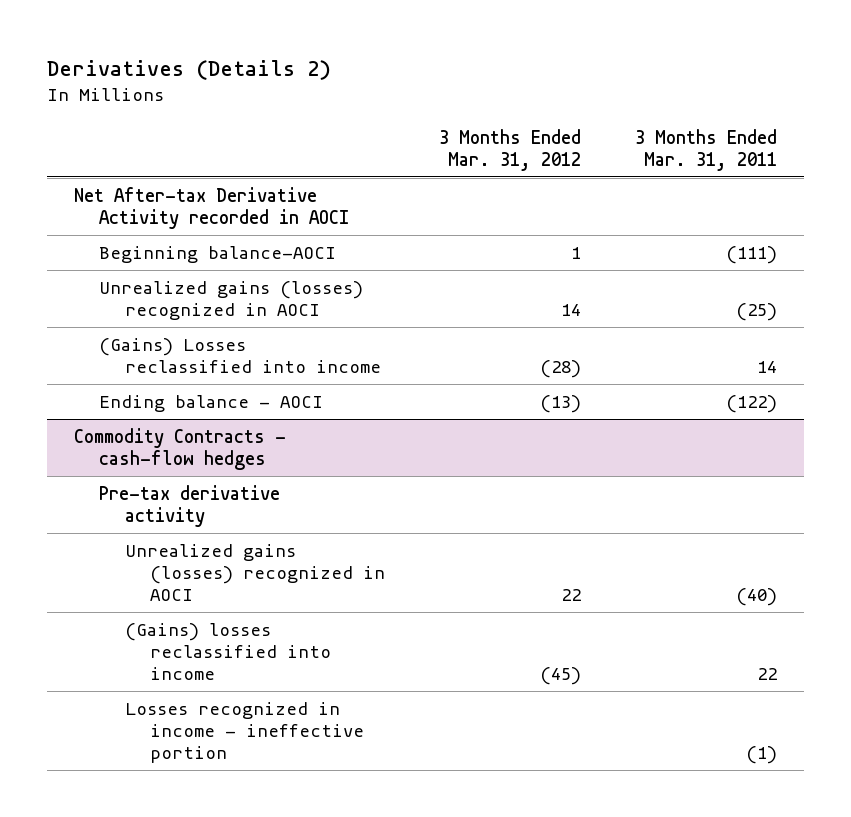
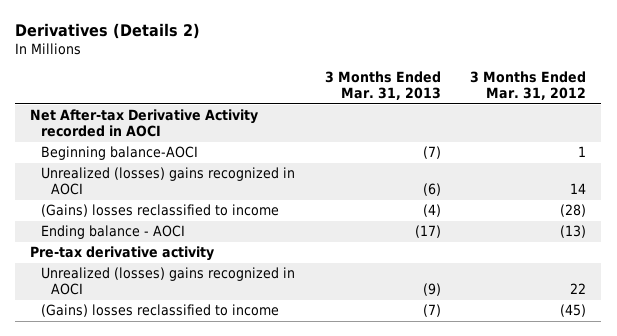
[634,128,777,171] 3 Months Ended Mar. 31, 2011 -> none
none -> [324,71,441,101] 3 Months Ended Mar. 31, 2013
[99,280,364,320] Unrealized gains (losses) recognized in AOCI -> [40,167,295,196] Unrealized (losses) gains recognized in AOCI
[99,337,381,373] (Gains) Losses reclassified into income -> [40,204,279,218] (Gains) losses reclassified to income
[74,427,287,470] Commodity Contracts - cash-flow hedges -> none
[124,701,364,763] Losses recognized in income - ineffective portion -> none
[124,543,385,601] Unrealized gains (losses) recognized in AOCI -> [40,267,295,296] Unrealized (losses) gains recognized in AOCI
[124,622,331,680] (Gains) losses reclassified into income -> [40,304,279,318] (Gains) losses reclassified to income

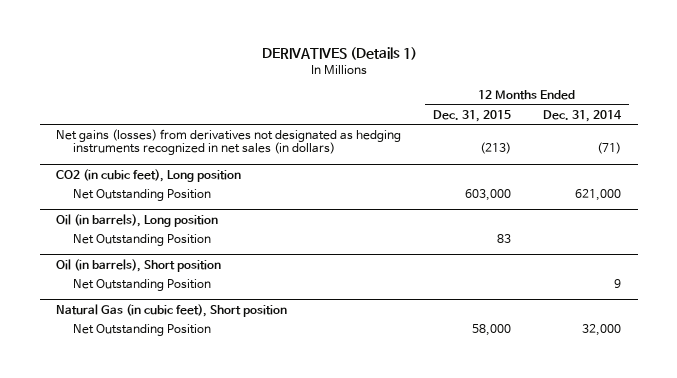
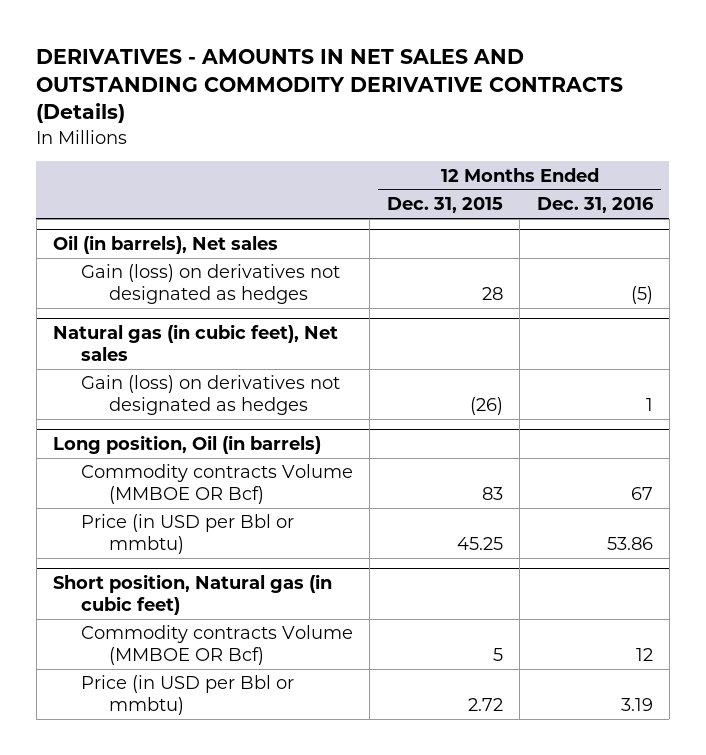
[261,46,417,60] DERIVATIVES (Details 1) -> [36,48,624,124] DERIVATIVES - AMOUNTS IN NET SALES AND OUTSTANDING COMMODITY DERIVATIVE CONTRACTS (Details)
[543,109,623,122] Dec. 31, 2014 -> none
none -> [536,197,654,214] Dec. 31, 2016
[55,168,241,182] CO2 (in cubic feet), Long position -> none
[72,188,211,201] Net Outstanding Position -> none
[72,233,211,246] Net Outstanding Position -> none
[55,258,221,272] Oil (in barrels), Short position -> none
[72,278,211,291] Net Outstanding Position -> none
[72,323,211,336] Net Outstanding Position -> none
none -> [53,235,279,255] Oil (in barrels), Net sales
[55,128,401,156] Net gains (losses) from derivatives not designated as hedging instruments recognized in net sales (in dollars) -> [81,264,341,305] Gain (loss) on derivatives not designated as hedges
[480,142,512,155] (213) -> [481,287,503,301] 28
none -> [53,324,339,362] Natural gas (in cubic feet), Net sales
none -> [81,375,341,416] Gain (loss) on derivatives not designated as hedges
[55,213,218,227] Oil (in barrels), Long position -> [53,435,322,455] Long position, Oil (in barrels)
none -> [81,464,354,505] Commodity contracts Volume (MMBOE OR Bcf)
none -> [81,514,295,555] Price (in USD per Bbl or mmbtu)
[55,303,287,317] Natural Gas (in cubic feet), Short position -> [53,574,333,616] Short position, Natural gas (in cubic feet)
none -> [81,625,354,666] Commodity contracts Volume (MMBOE OR Bcf)
none -> [81,675,295,716] Price (in USD per Bbl or mmbtu)

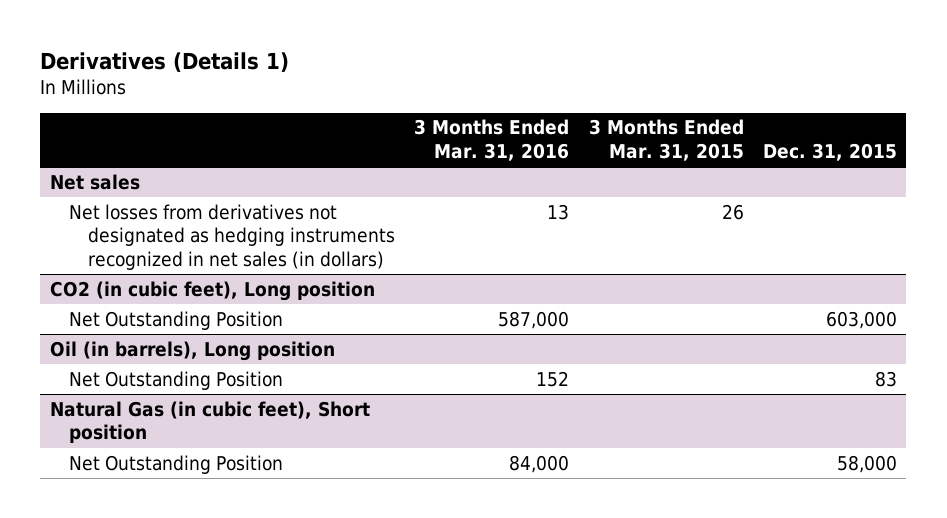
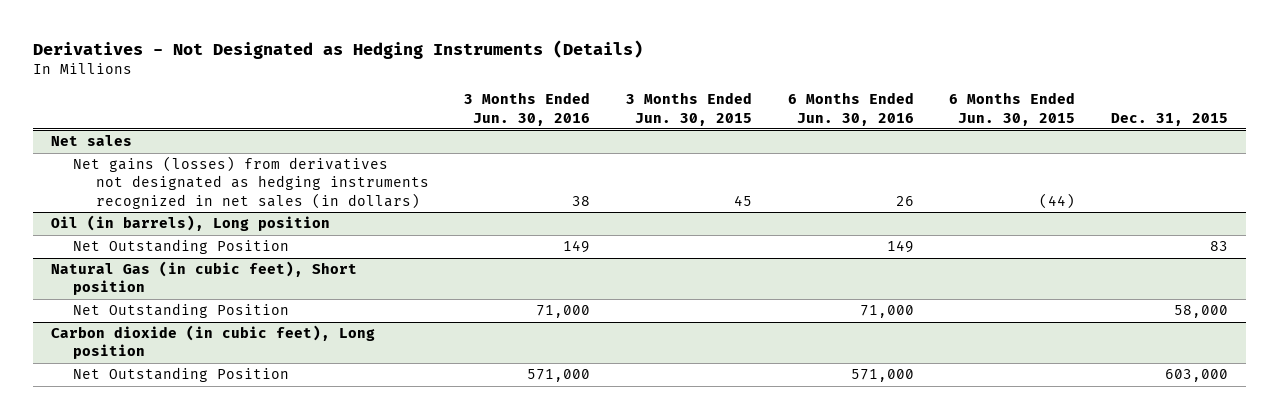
[40,52,290,73] Derivatives (Details 1) -> [32,39,643,59] Derivatives - Not Designated as Hedging Instruments (Details)
[414,119,570,161] 3 Months Ended Mar. 31, 2016 -> none
[588,119,744,161] 3 Months Ended Mar. 31, 2015 -> none
none -> [464,92,591,126] 3 Months Ended Jun. 30, 2016
none -> [626,92,753,126] 3 Months Ended Jun. 30, 2015
none -> [787,92,914,126] 6 Months Ended Jun. 30, 2016
none -> [949,92,1076,126] 6 Months Ended Jun. 30, 2015
[49,280,375,301] CO2 (in cubic feet), Long position -> none
[69,310,284,330] Net Outstanding Position -> none
[69,203,396,270] Net losses from derivatives not designated as hedging instruments recognized in net sales (in dollars) -> [73,156,429,209] Net gains (losses) from derivatives not designated as hedging instruments recognized in net sales (in dollars)
none -> [50,325,375,360] Carbon dioxide (in cubic feet), Long position
none -> [73,367,290,383] Net Outstanding Position

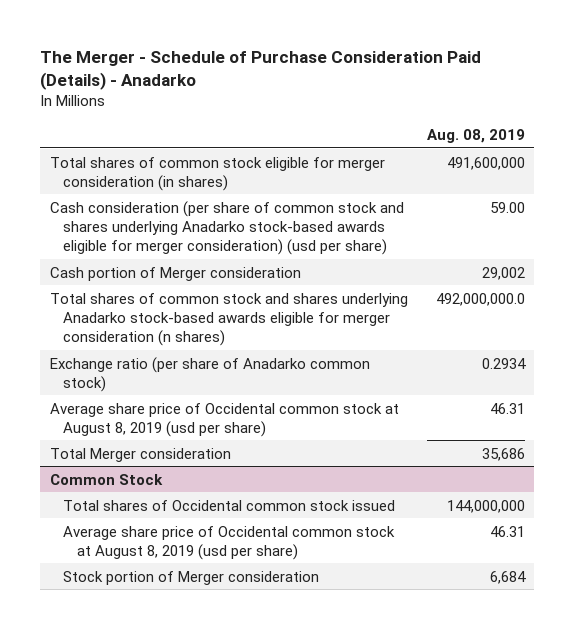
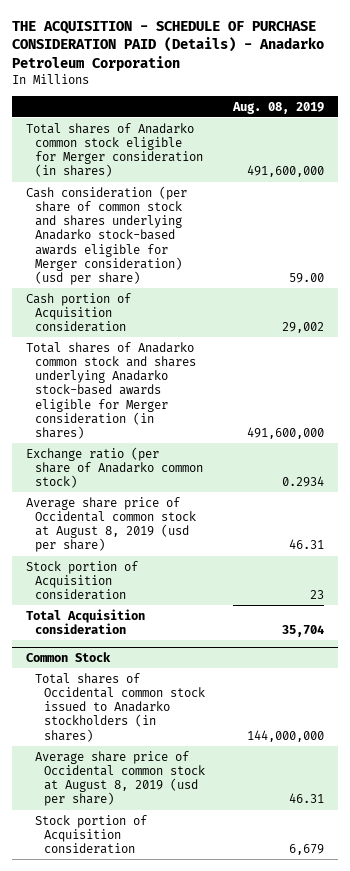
[40,51,482,91] The Merger - Schedule of Purchase Consideration Paid (Details) - Anadarko -> [12,20,325,71] THE ACQUISITION - SCHEDULE OF PURCHASE CONSIDERATION PAID (Details) - Anadarko Petroleum Corporation
[49,156,385,191] Total shares of common stock eligible for merger consideration (in shares) -> [26,122,204,178] Total shares of Anadarko common stock eligible for Merger consideration (in shares)
[49,200,404,255] Cash consideration (per share of common stock and shares underlying Anadarko stock-based awards eligible for merger consideration) (usd per share) -> [26,185,188,285] Cash consideration (per share of common stock and shares underlying Anadarko stock-based awards eligible for Merger consideration) (usd per share)
[49,266,301,281] Cash portion of Merger consideration -> [26,292,132,333] Cash portion of Acquisition consideration
[49,292,408,346] Total shares of common stock and shares underlying Anadarko stock-based awards eligible for merger consideration (n shares) -> [26,341,197,439] Total shares of Anadarko common stock and shares underlying Anadarko stock-based awards eligible for Merger consideration (in shares)
[435,292,525,306] 492,000,000.0 -> [247,426,325,439] 491,600,000
none -> [26,560,139,601] Stock portion of Acquisition consideration
[49,447,231,462] Total Merger consideration -> [26,608,146,634] Total Acquisition consideration
[481,447,525,461] 35,686 -> [282,624,325,637] 35,704
[63,499,396,511] Total shares of Occidental common stock issued -> [35,672,206,742] Total shares of Occidental common stock issued to Anadarko stockholders (in shares)
[63,570,320,585] Stock portion of Merger consideration -> [35,814,148,855] Stock portion of Acquisition consideration
[489,570,526,584] 6,684 -> [289,844,325,856] 6,679

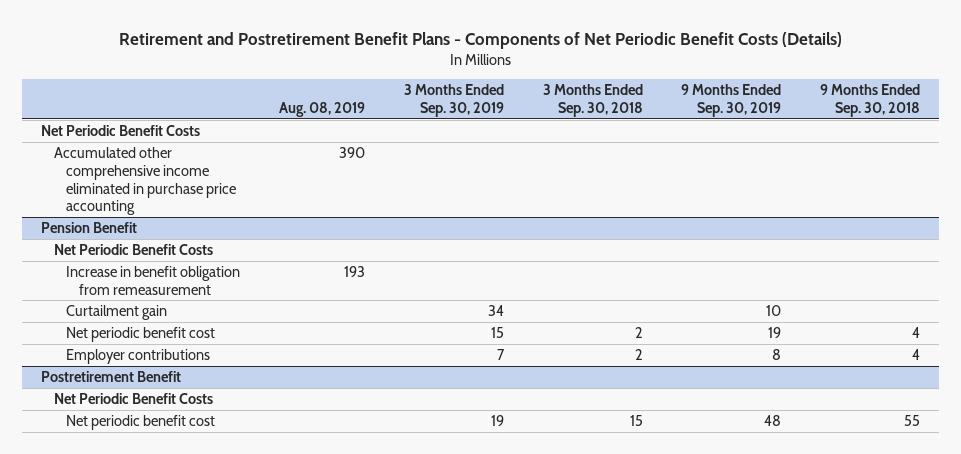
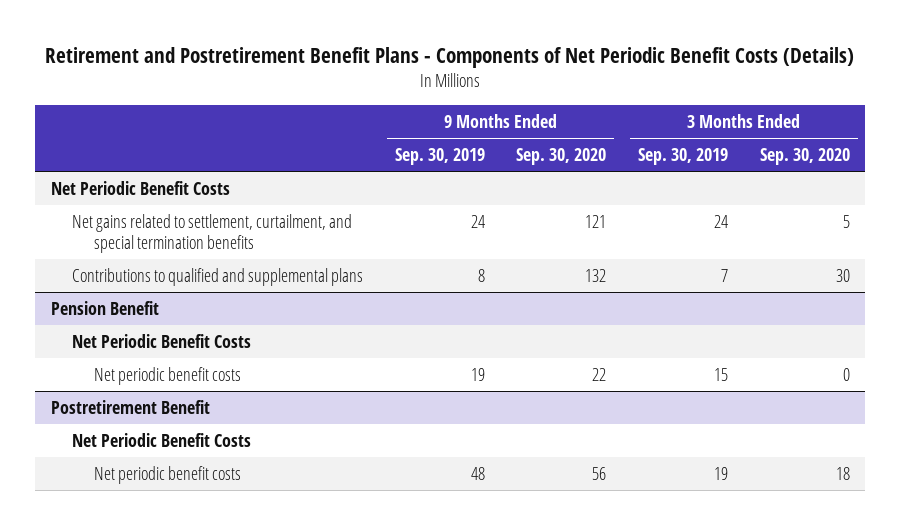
[279,102,366,118] Aug. 08, 2019 -> none
[542,84,643,118] 3 Months Ended Sep. 30, 2018 -> none
[820,84,921,118] 9 Months Ended Sep. 30, 2018 -> none
none -> [516,148,607,166] Sep. 30, 2020
none -> [759,148,850,166] Sep. 30, 2020
[53,146,237,216] Accumulated other comprehensive income eliminated in purchase price accounting -> none
none -> [72,213,353,254] Net gains related to settlement, curtailment, and special termination benefits
none -> [72,267,364,286] Contributions to qualified and supplemental plans
[66,265,241,295] Increase in benefit obligation from remeasurement -> none
[66,304,168,320] Curtailment gain -> none
[66,348,211,364] Employer contributions -> none
[66,326,216,342] Net periodic benefit cost -> [93,366,241,385] Net periodic benefit costs
[66,414,216,430] Net periodic benefit cost -> [93,465,241,484] Net periodic benefit costs

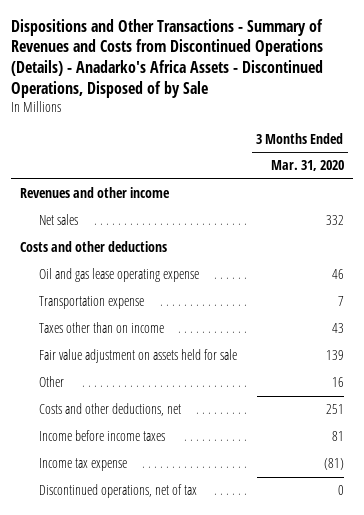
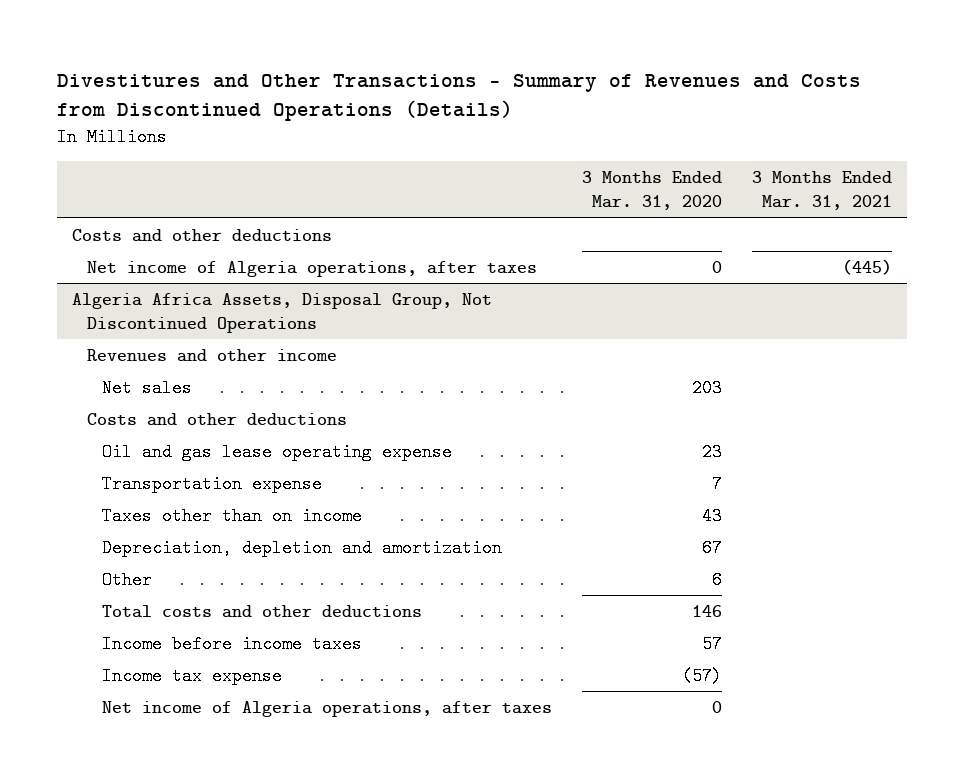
[10,18,323,99] Dispositions and Other Transactions - Summary of Revenues and Costs from Discontinued Operations (Details) - Anadarko's Africa Assets - Discontinued Operations, Disposed of by Sale -> [56,73,861,122] Divestitures and Other Transactions - Summary of Revenues and Costs from Discontinued Operations (Details)
none -> [751,171,892,211] 3 Months Ended Mar. 31, 2021
none -> [71,228,332,242] Costs and other deductions
none -> [86,260,537,277] Net income of Algeria operations, after taxes
none -> [71,292,492,333] Algeria Africa Assets, Disposal Group, Not Discontinued Operations
[325,215,344,226] 332 -> [691,378,722,397] 203
[331,269,344,280] 46 -> [701,442,722,461] 23
[39,349,238,364] Fair value adjustment on assets held for sale -> none
none -> [101,538,502,557] Depreciation, depletion and amortization
[331,377,344,388] 16 -> [711,570,722,589] 6
[39,403,182,417] Costs and other deductions, net -> [101,604,422,618] Total costs and other deductions
[325,404,344,415] 251 -> [691,604,722,617] 146
[331,431,344,442] 81 -> [701,634,722,653] 57
[323,458,344,471] (81) -> [681,666,722,685] (57)
[39,484,198,499] Discontinued operations, net of tax -> [101,700,552,717] Net income of Algeria operations, after taxes

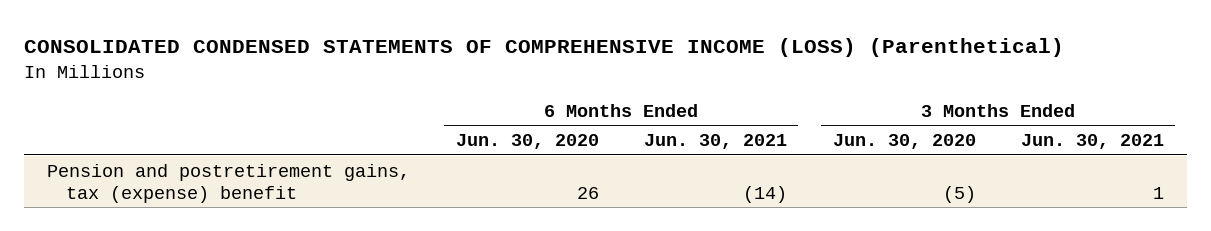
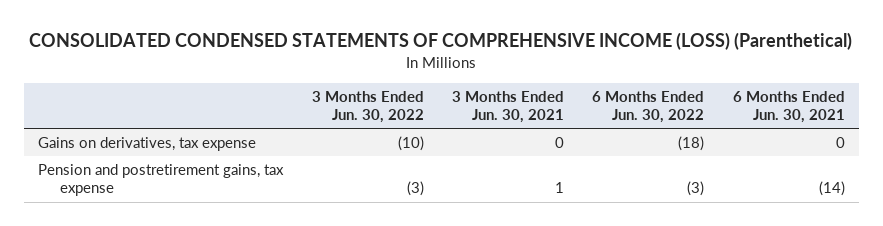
[455,134,599,150] Jun. 30, 2020 -> none
[832,134,976,150] Jun. 30, 2020 -> none
none -> [311,90,424,124] 3 Months Ended Jun. 30, 2022
none -> [592,90,705,124] 6 Months Ended Jun. 30, 2022
none -> [38,137,257,152] Gains on derivatives, tax expense
[47,163,411,203] Pension and postretirement gains, tax (expense) benefit -> [38,164,285,197] Pension and postretirement gains, tax expense

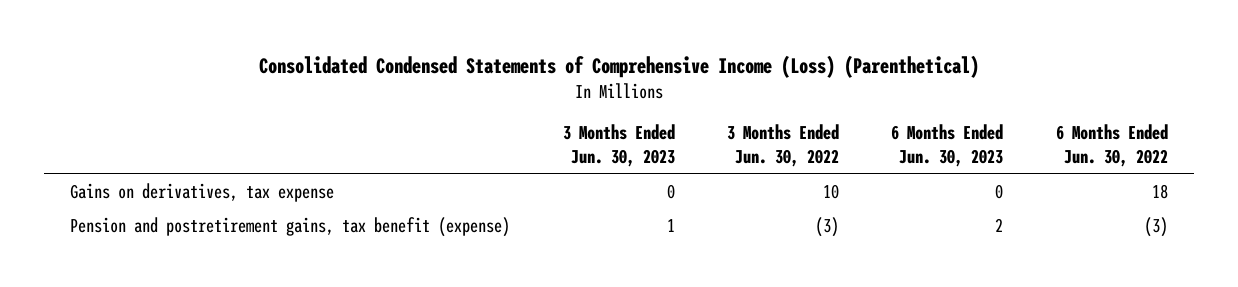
[29,32,853,51] CONSOLIDATED CONDENSED STATEMENTS OF COMPREHENSIVE INCOME (LOSS) (Parenthetical) -> [259,54,980,78] Consolidated Condensed Statements of Comprehensive Income (Loss) (Parenthetical)
[451,90,564,124] 3 Months Ended Jun. 30, 2021 -> none
[732,90,845,124] 6 Months Ended Jun. 30, 2021 -> none
none -> [562,124,675,168] 3 Months Ended Jun. 30, 2023
none -> [891,124,1004,168] 6 Months Ended Jun. 30, 2023
[397,136,424,152] (10) -> [823,184,840,200] 10
[678,136,705,152] (18) -> [1151,184,1168,200] 18
[38,164,285,197] Pension and postretirement gains, tax expense -> [70,217,511,238] Pension and postretirement gains, tax benefit (expense)

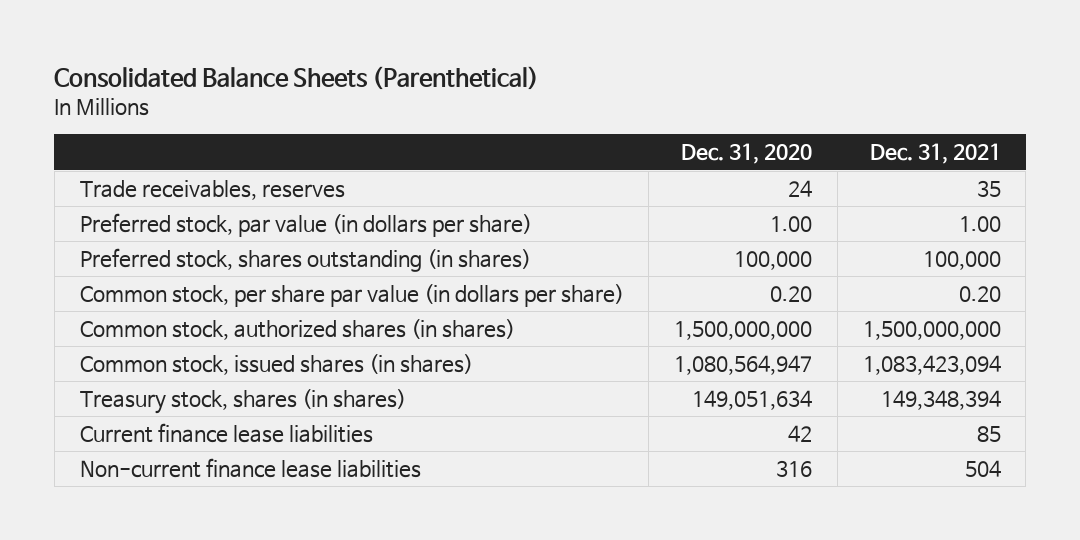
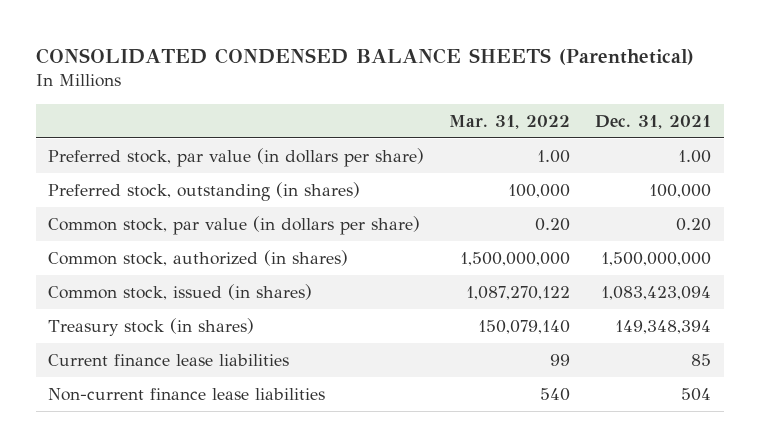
[54,66,540,91] Consolidated Balance Sheets (Parenthetical) -> [35,47,694,65] CONSOLIDATED CONDENSED BALANCE SHEETS (Parenthetical)
[681,143,813,165] Dec. 31, 2020 -> none
none -> [449,114,571,129] Mar. 31, 2022
[79,180,345,201] Trade receivables, reserves -> none
[79,248,531,273] Preferred stock, shares outstanding (in shares) -> [48,181,361,201] Preferred stock, outstanding (in shares)
[79,284,624,308] Common stock, per share par value (in dollars per share) -> [48,215,421,235] Common stock, par value (in dollars per share)
[79,319,515,341] Common stock, authorized shares (in shares) -> [48,249,349,266] Common stock, authorized (in shares)
[79,354,473,376] Common stock, issued shares (in shares) -> [48,283,313,300] Common stock, issued (in shares)
[79,389,406,415] Treasury stock, shares (in shares) -> [48,317,255,336] Treasury stock (in shares)

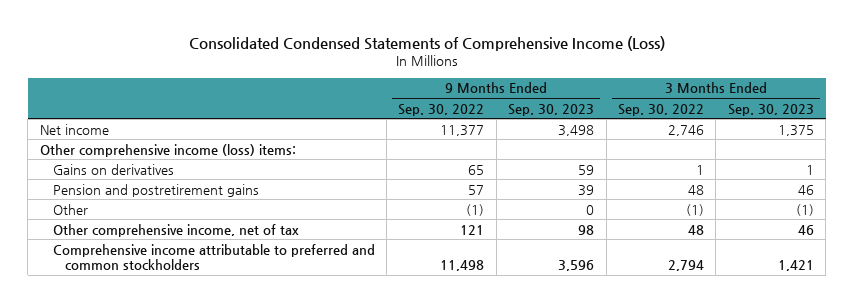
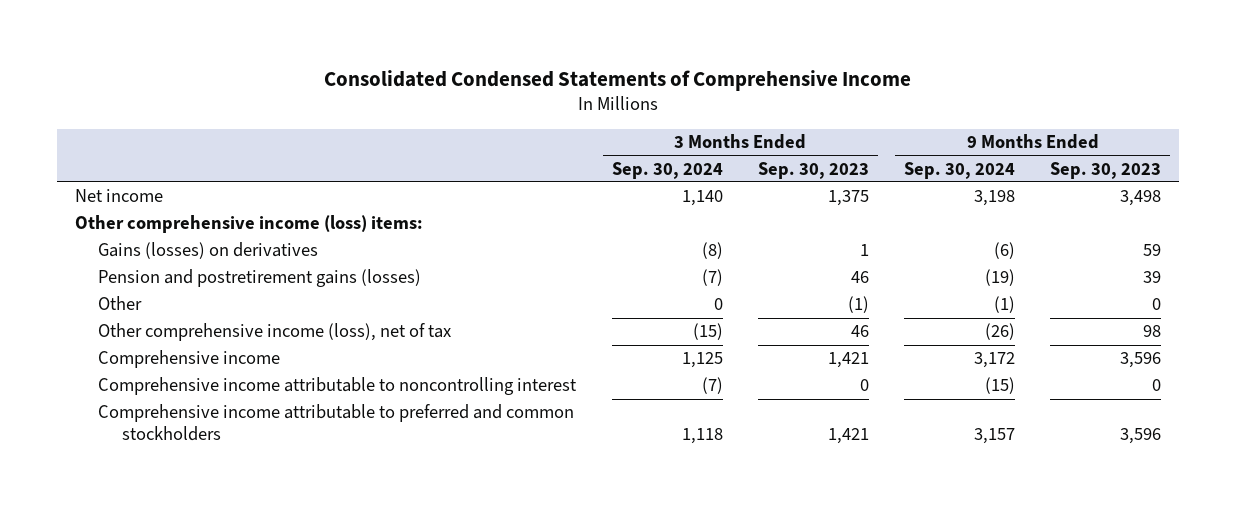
[188,35,665,51] Consolidated Condensed Statements of Comprehensive Income (Loss) -> [323,69,911,91] Consolidated Condensed Statements of Comprehensive Income
[398,103,485,116] Sep. 30, 2022 -> none
[617,103,704,116] Sep. 30, 2022 -> none
none -> [611,161,723,179] Sep. 30, 2024
none -> [904,161,1016,179] Sep. 30, 2024
[52,163,174,175] Gains on derivatives -> [98,242,319,260] Gains (losses) on derivatives
[52,183,259,197] Pension and postretirement gains -> [98,269,422,288] Pension and postretirement gains (losses)
[52,223,299,237] Other comprehensive income, net of tax -> [98,323,452,342] Other comprehensive income (loss), net of tax
none -> [98,350,281,369] Comprehensive income
none -> [98,377,578,396] Comprehensive income attributable to noncontrolling interest

